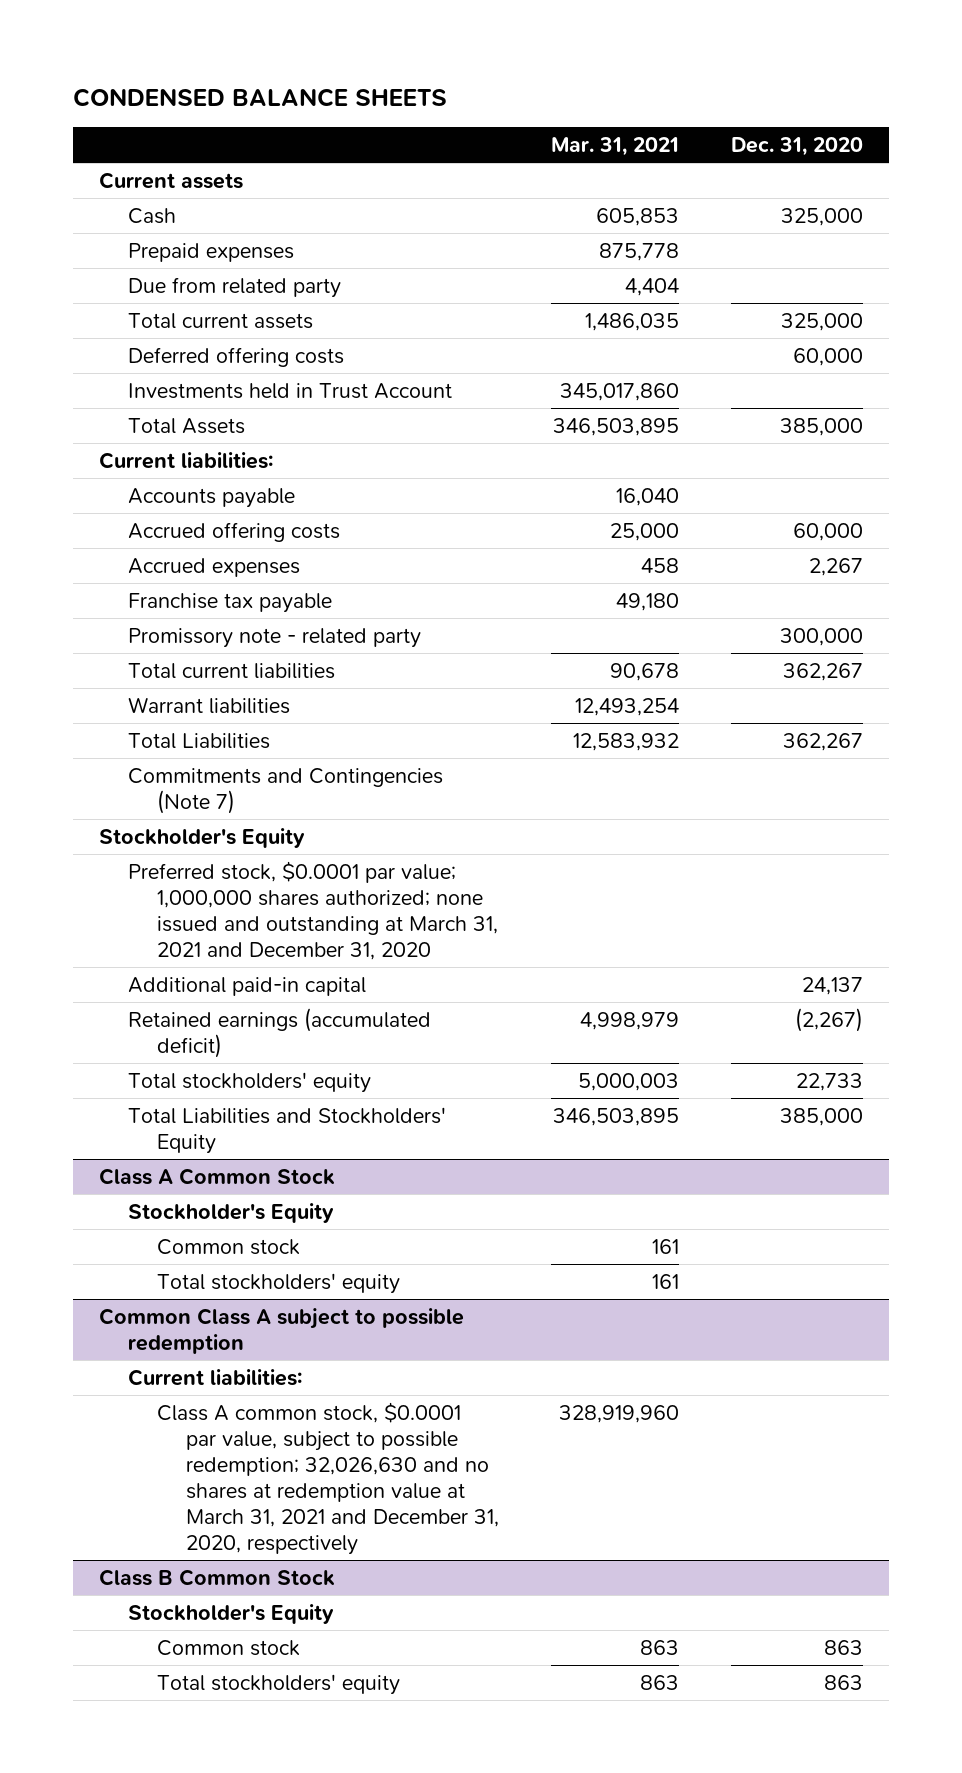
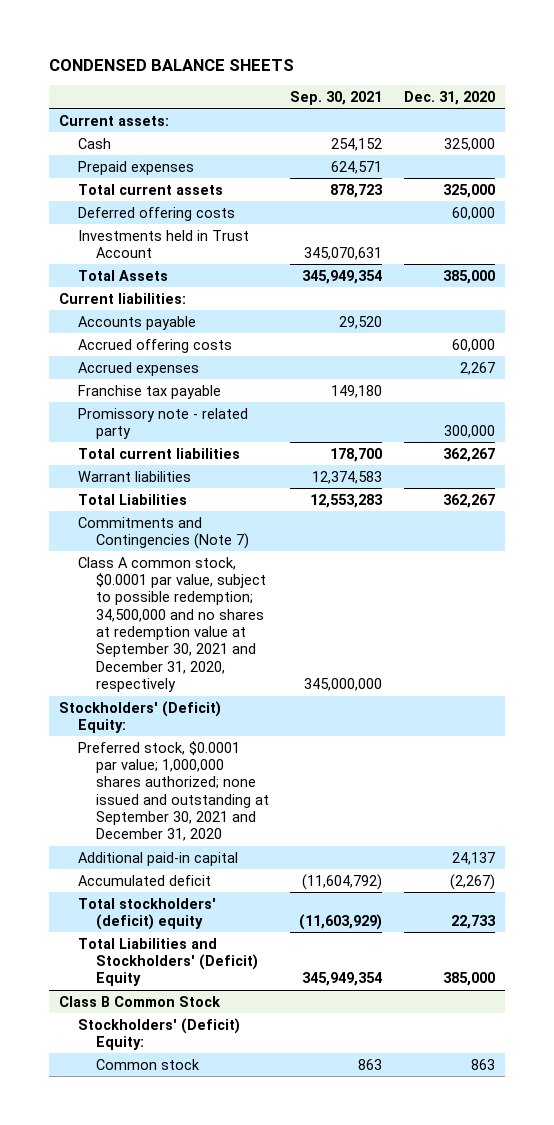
[551,136,680,156] Mar. 31, 2021 -> none
none -> [290,90,383,105] Sep. 30, 2021
[98,171,243,189] Current assets -> [59,114,170,126] Current assets:
[127,276,341,298] Due from related party -> none
none -> [77,556,266,693] Class A common stock, $0.0001 par value, subject to possible redemption; 34,500,000 and no shares at redemption value at September 30, 2021 and December 31, 2020, respectively
[98,827,305,848] Stockholder's Equity -> [59,700,222,733] Stockholders' (Deficit) Equity:
[127,860,498,960] Preferred stock, $0.0001 par value; 1,000,000 shares authorized; none issued and outstanding at March 31, 2021 and December 31, 2020 -> [77,740,269,842] Preferred stock, $0.0001 par value; 1,000,000 shares authorized; none issued and outstanding at September 30, 2021 and December 31, 2020
[98,1167,335,1185] Class A Common Stock -> none
[127,1202,334,1223] Stockholder's Equity -> none
[156,1238,300,1255] Common stock -> none
[156,1272,400,1294] Total stockholders' equity -> none
[98,1307,464,1354] Common Class A subject to possible redemption -> none
[127,1368,302,1386] Current liabilities: -> none
[156,1401,499,1555] Class A common stock, $0.0001 par value, subject to possible redemption; 32,026,630 and no shares at redemption value at March 31, 2021 and December 31, 2020, respectively -> none
[127,1007,431,1058] Retained earnings (accumulated deficit) -> [77,874,211,886] Accumulated deficit
[127,1071,371,1093] Total stockholders' equity -> [77,897,216,930] Total stockholders' (deficit) equity
[127,1106,446,1154] Total Liabilities and Stockholders' Equity -> [77,937,258,987] Total Liabilities and Stockholders' (Deficit) Equity
[127,1603,334,1624] Stockholder's Equity -> [77,1017,240,1050] Stockholders' (Deficit) Equity:
[156,1673,400,1695] Total stockholders' equity -> none

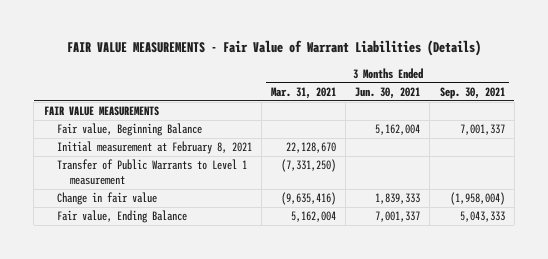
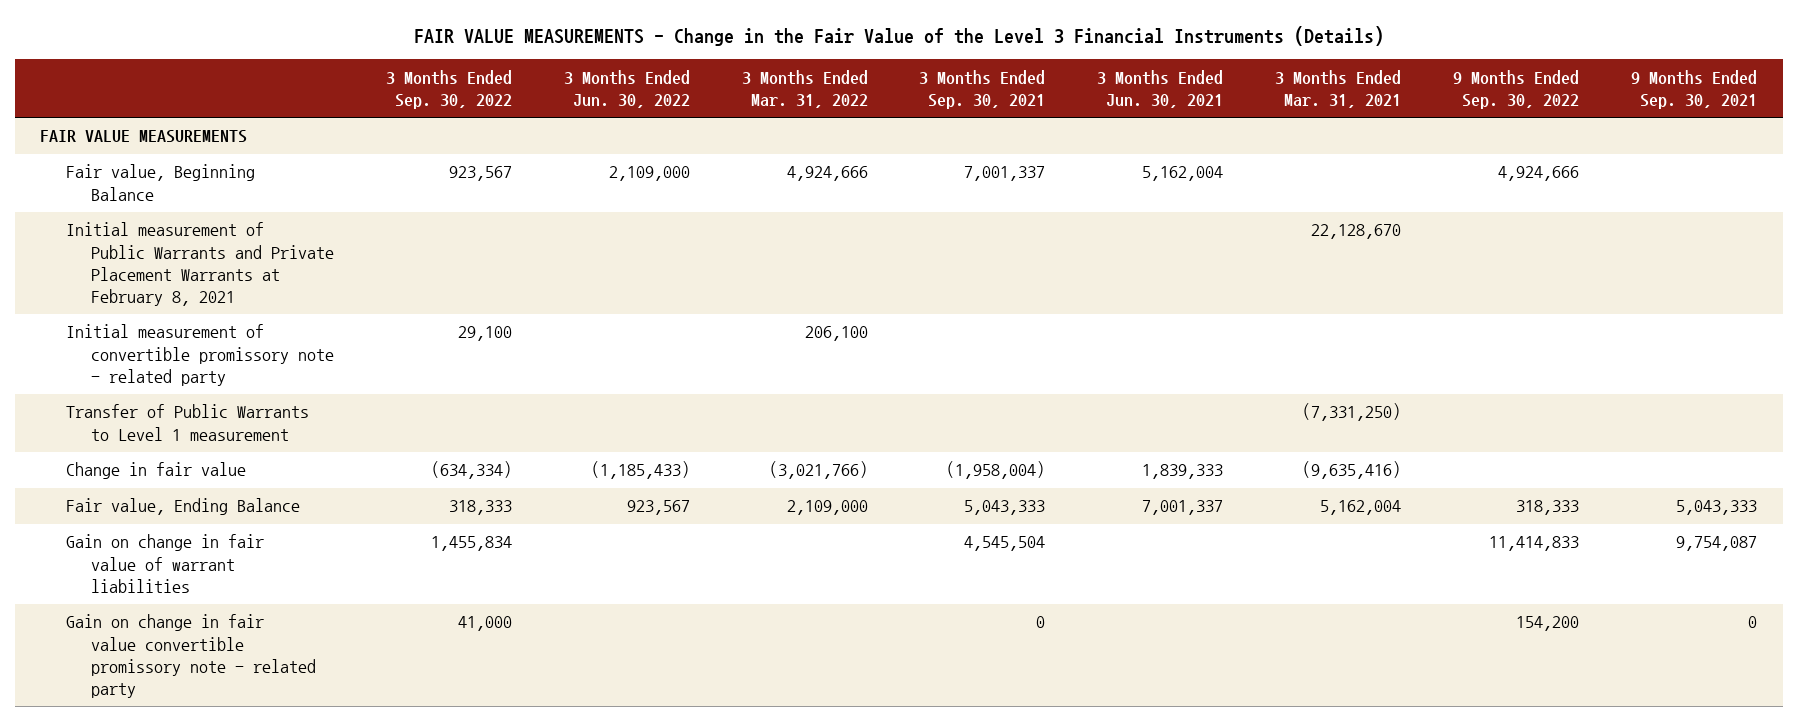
[67,40,482,57] FAIR VALUE MEASUREMENTS - Fair Value of Warrant Liabilities (Details) -> [413,25,1384,46] FAIR VALUE MEASUREMENTS - Change in the Fair Value of the Level 3 Financial Instruments (Details)
none -> [385,69,512,109] 3 Months Ended Sep. 30, 2022
none -> [563,69,690,108] 3 Months Ended Jun. 30, 2022
none -> [741,69,868,108] 3 Months Ended Mar. 31, 2022
none -> [1453,69,1580,109] 9 Months Ended Sep. 30, 2022
none -> [1630,69,1757,109] 9 Months Ended Sep. 30, 2021
[56,141,252,155] Initial measurement at February 8, 2021 -> [65,222,335,307] Initial measurement of Public Warrants and Private Placement Warrants at February 8, 2021
none -> [65,324,335,386] Initial measurement of convertible promissory note - related party
none -> [65,534,264,593] Gain on change in fair value of warrant liabilities
none -> [65,614,317,699] Gain on change in fair value convertible promissory note - related party

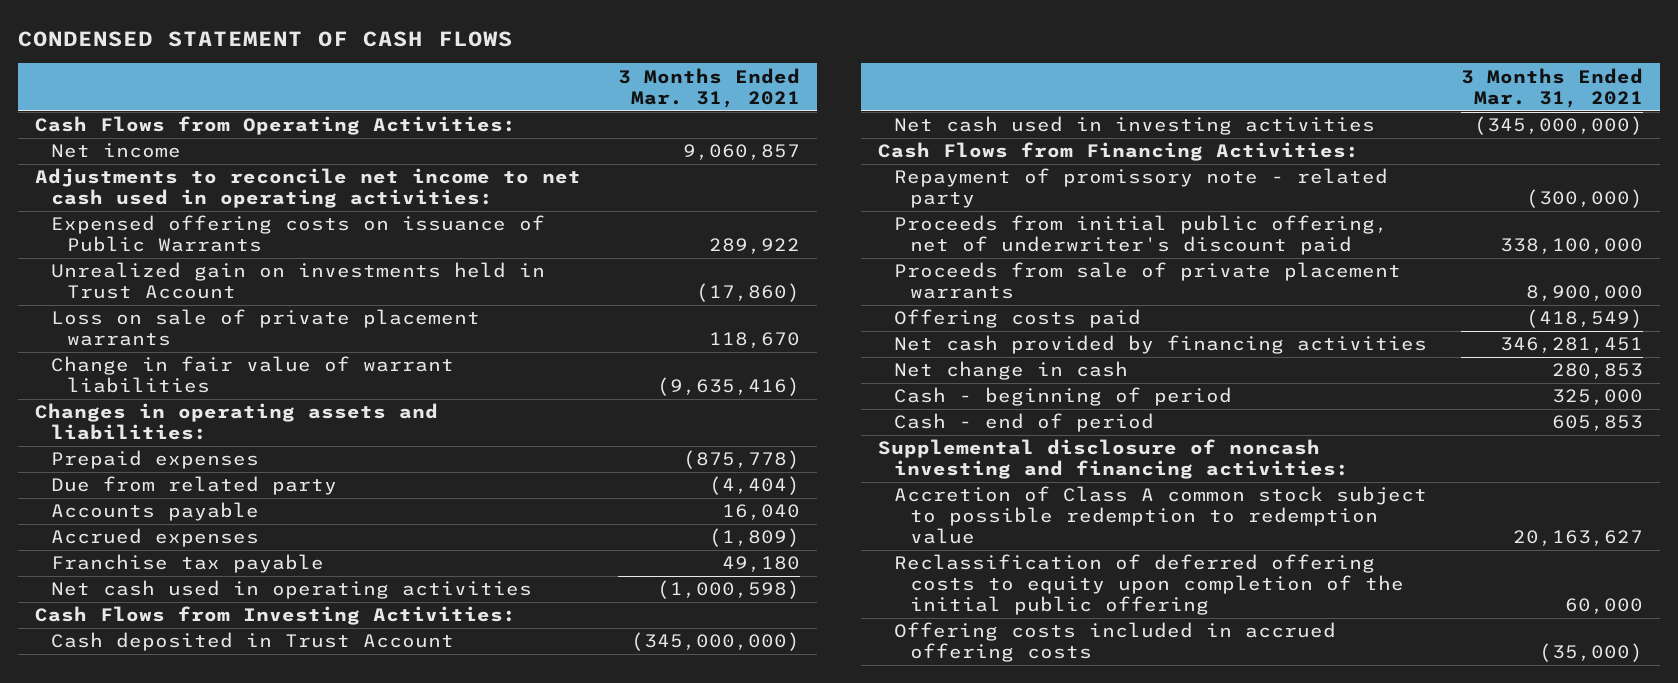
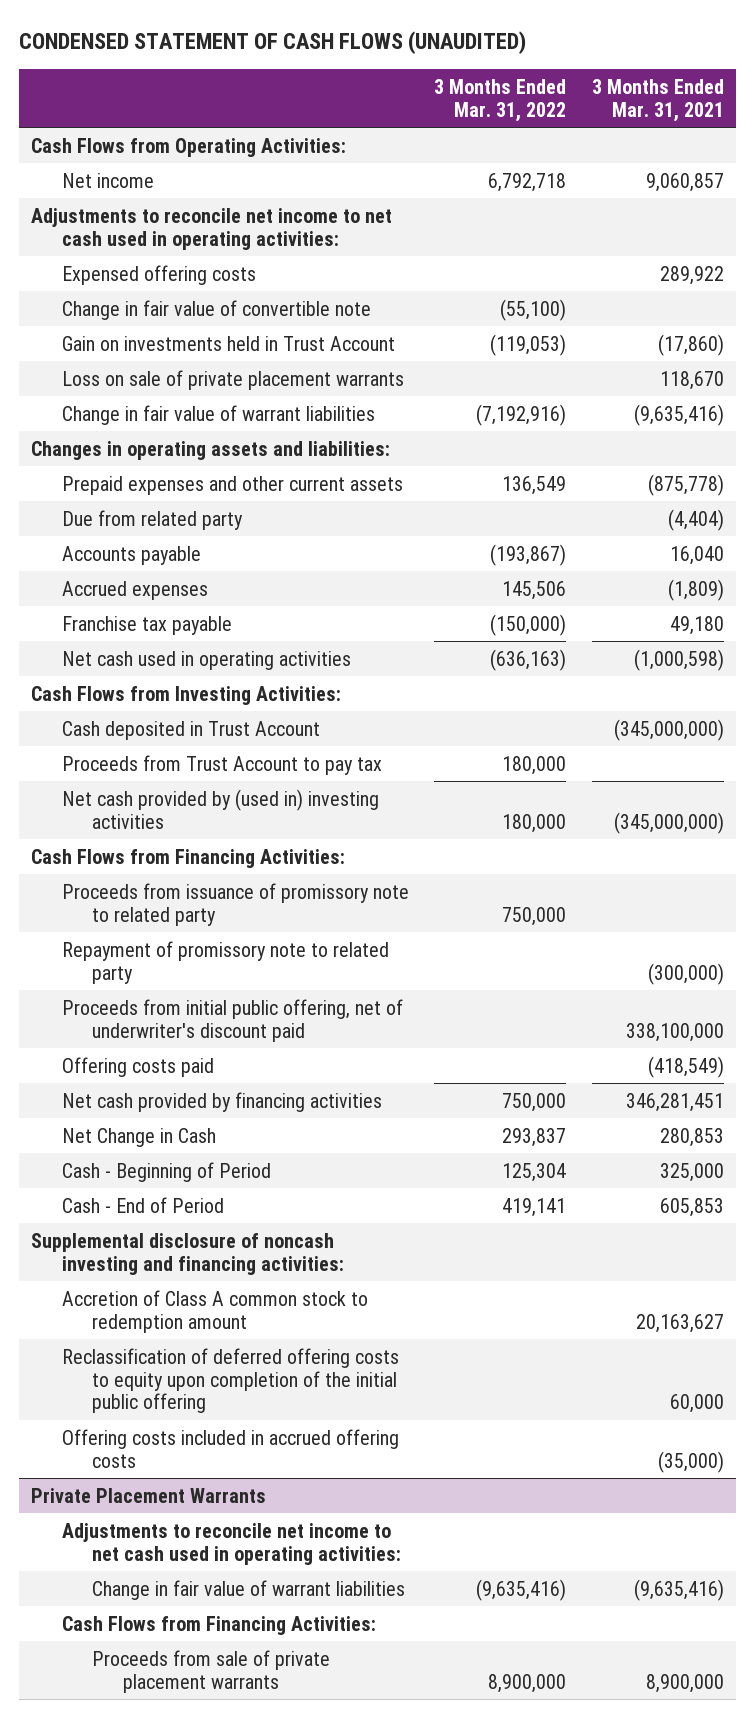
[17,30,513,47] CONDENSED STATEMENT OF CASH FLOWS -> [18,31,526,55] CONDENSED STATEMENT OF CASH FLOWS (UNAUDITED)
none -> [434,78,567,122] 3 Months Ended Mar. 31, 2022
[50,215,545,253] Expensed offering costs on issuance of Public Warrants -> [61,264,256,285] Expensed offering costs
none -> [61,299,371,320] Change in fair value of convertible note
[50,262,545,300] Unrealized gain on investments held in Trust Account -> [61,335,395,351] Gain on investments held in Trust Account
[50,450,259,470] Prepaid expenses -> [61,475,403,495] Prepaid expenses and other current assets
none -> [61,754,382,775] Proceeds from Trust Account to pay tax
[894,116,1376,136] Net cash used in investing activities -> [61,788,379,829] Net cash provided by (used in) investing activities
none -> [61,882,409,926] Proceeds from issuance of promissory note to related party
[894,168,1389,209] Repayment of promissory note - related party -> [61,940,389,984] Repayment of promissory note to related party
[894,262,1402,300] Proceeds from sale of private placement warrants -> none
[894,361,1129,381] Net change in cash -> [61,1127,216,1147] Net Change in Cash
[894,387,1233,407] Cash - beginning of period -> [61,1161,271,1182] Cash - Beginning of Period
[894,413,1155,433] Cash - end of period -> [61,1196,224,1213] Cash - End of Period
[894,486,1428,545] Accretion of Class A common stock subject to possible redemption to redemption value -> [61,1289,368,1333] Accretion of Class A common stock to redemption amount
none -> [31,1487,267,1503] Private Placement Warrants
none -> [61,1522,402,1565] Adjustments to reconcile net income to net cash used in operating activities:
none -> [92,1579,406,1600] Change in fair value of warrant liabilities
none -> [61,1615,376,1635] Cash Flows from Financing Activities:
none -> [92,1649,331,1693] Proceeds from sale of private placement warrants

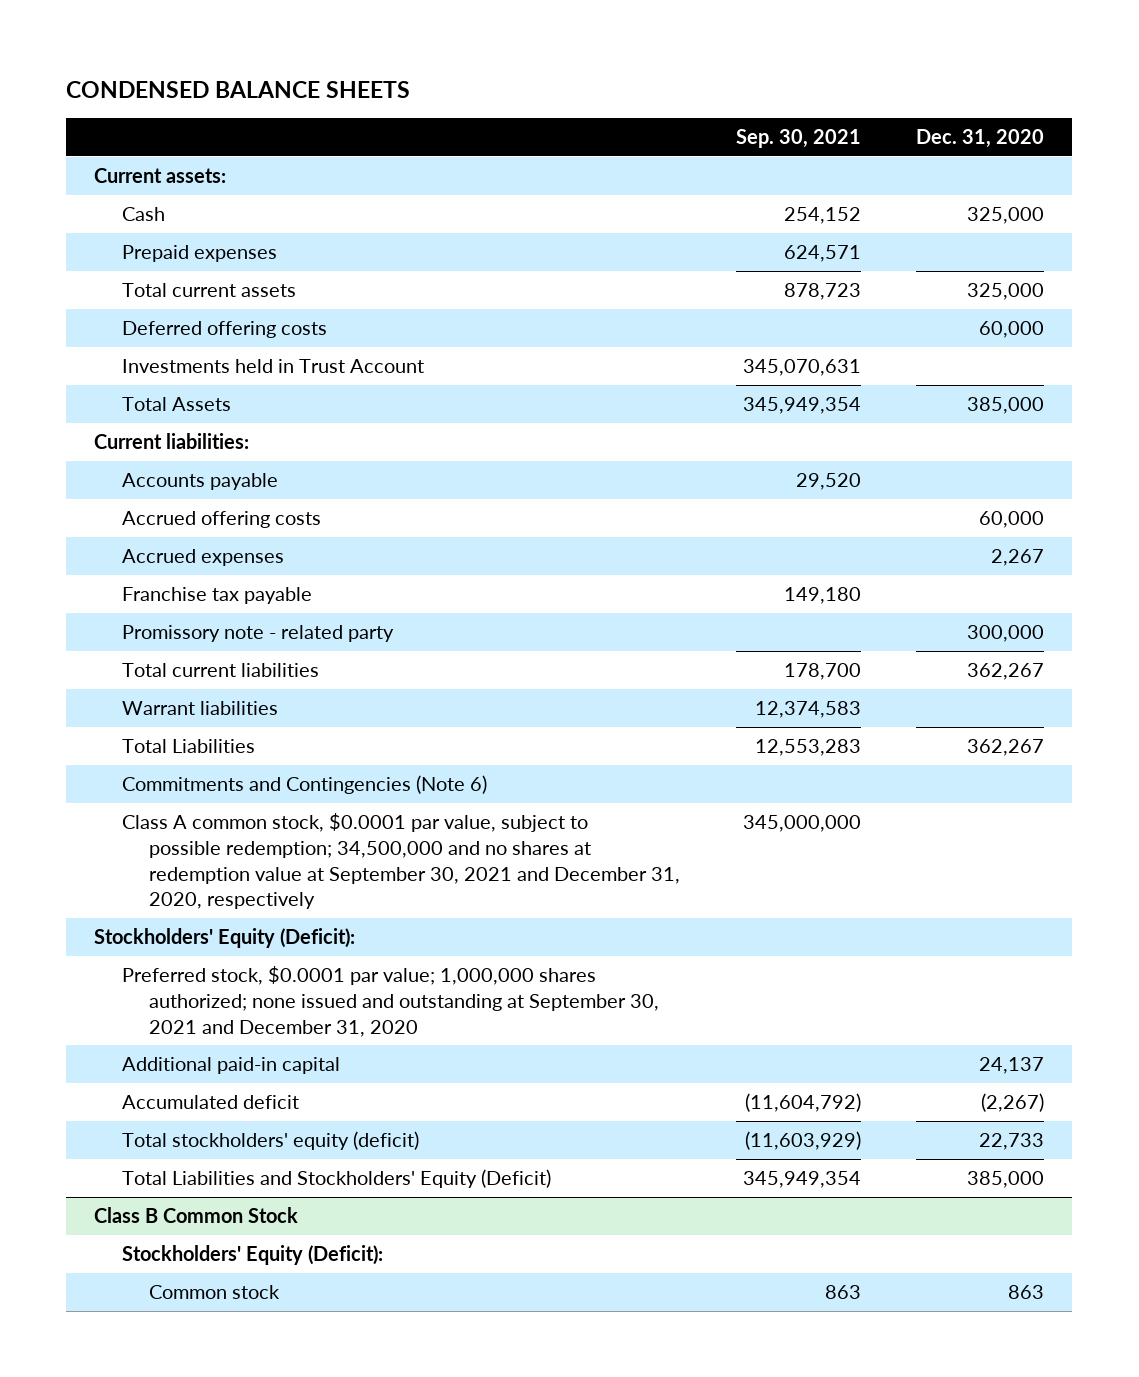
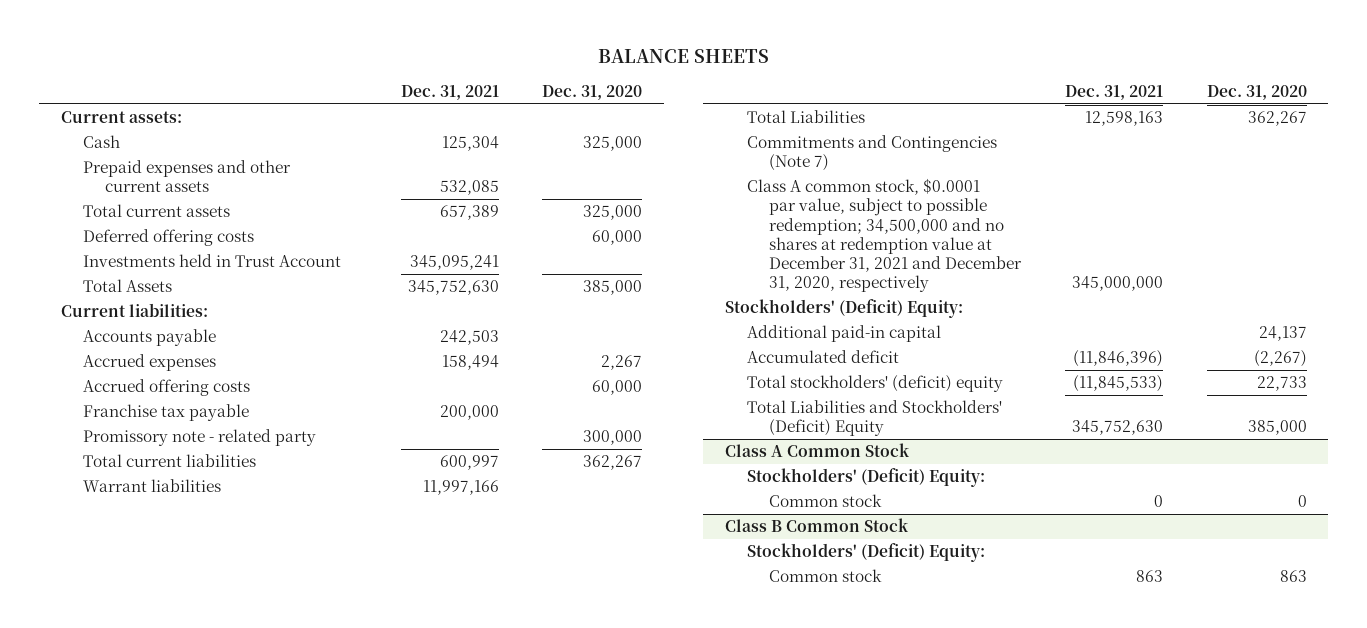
[66,80,411,98] CONDENSED BALANCE SHEETS -> [597,49,769,64] BALANCE SHEETS
[735,128,861,148] Sep. 30, 2021 -> none
none -> [400,84,499,100] Dec. 31, 2021
[121,245,277,263] Prepaid expenses -> none
none -> [82,160,291,193] Prepaid expenses and other current assets
[121,511,321,529] Accrued offering costs -> [82,379,250,397] Accrued offering costs
[121,966,659,1037] Preferred stock, $0.0001 par value; 1,000,000 shares authorized; none issued and outstanding at September 30, 2021 and December 31, 2020 -> none
[121,775,487,795] Commitments and Contingencies (Note 6) -> [747,135,998,172] Commitments and Contingencies (Note 7)
[121,813,680,910] Class A common stock, $0.0001 par value, subject to possible redemption; 34,500,000 and no shares at redemption value at September 30, 2021 and December 31, 2020, respectively -> [747,178,1023,293] Class A common stock, $0.0001 par value, subject to possible redemption; 34,500,000 and no shares at redemption value at December 31, 2021 and December 31, 2020, respectively
[94,928,356,949] Stockholders' Equity (Deficit): -> [724,299,963,319] Stockholders' (Deficit) Equity:
[121,1131,419,1151] Total stockholders' equity (deficit) -> [747,375,1004,393] Total stockholders' (deficit) equity
[121,1169,551,1189] Total Liabilities and Stockholders' Equity (Deficit) -> [747,400,1003,437] Total Liabilities and Stockholders' (Deficit) Equity
none -> [724,443,910,458] Class A Common Stock
none -> [747,468,986,488] Stockholders' (Deficit) Equity:
none -> [769,494,883,508] Common stock
[121,1245,383,1266] Stockholders' Equity (Deficit): -> [747,543,986,563] Stockholders' (Deficit) Equity:

